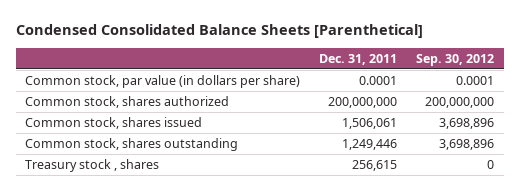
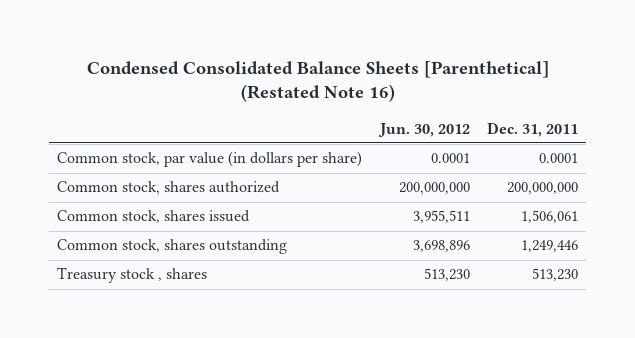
[15,24,423,39] Condensed Consolidated Balance Sheets [Parenthetical] -> [86,60,549,103] Condensed Consolidated Balance Sheets [Parenthetical] (Restated Note 16)
[416,53,495,66] Sep. 30, 2012 -> none
none -> [377,122,470,137] Jun. 30, 2012
[352,159,398,171] 256,615 -> [531,268,578,282] 513,230

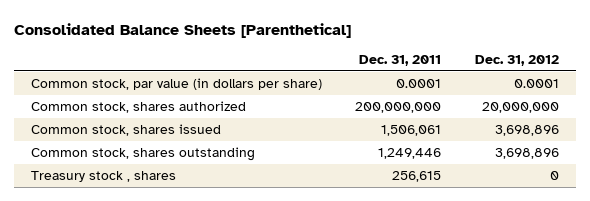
[86,60,549,103] Condensed Consolidated Balance Sheets [Parenthetical] (Restated Note 16) -> [13,22,351,38] Consolidated Balance Sheets [Parenthetical]
[377,122,470,137] Jun. 30, 2012 -> none
none -> [475,55,560,67] Dec. 31, 2012
[531,268,578,282] 513,230 -> [392,170,442,182] 256,615

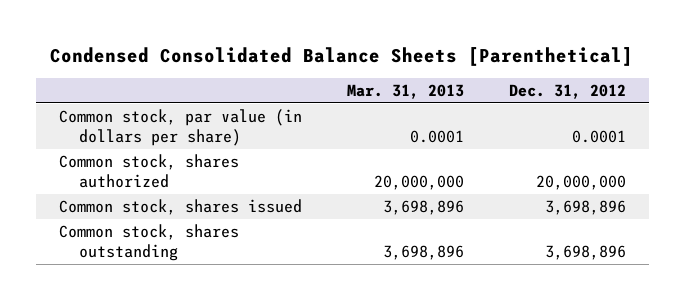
[13,22,351,38] Consolidated Balance Sheets [Parenthetical] -> [50,46,634,66] Condensed Consolidated Balance Sheets [Parenthetical]
[359,55,442,67] Dec. 31, 2011 -> none
none -> [346,83,464,99] Mar. 31, 2013
[30,170,176,182] Treasury stock , shares -> none

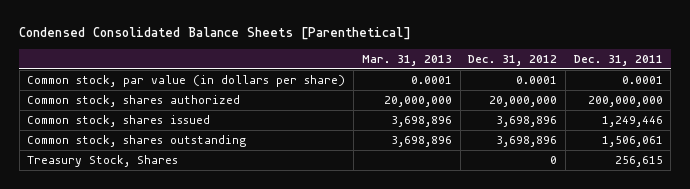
none -> [573,54,663,66] Dec. 31, 2011
none -> [27,154,179,167] Treasury Stock, Shares

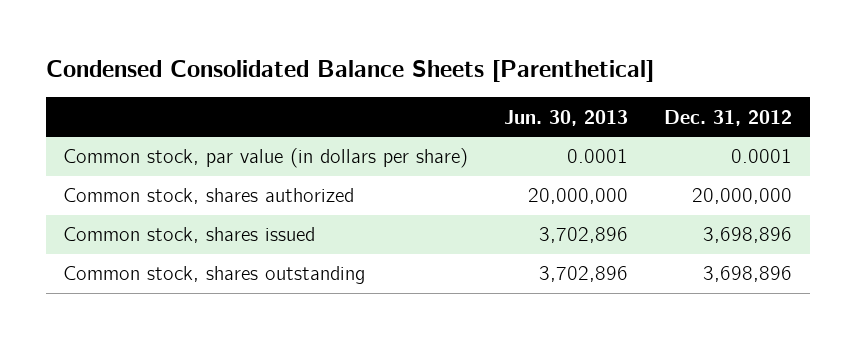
[361,54,452,66] Mar. 31, 2013 -> none
[573,54,663,66] Dec. 31, 2011 -> none
none -> [504,109,629,126] Jun. 30, 2013
[27,154,179,167] Treasury Stock, Shares -> none

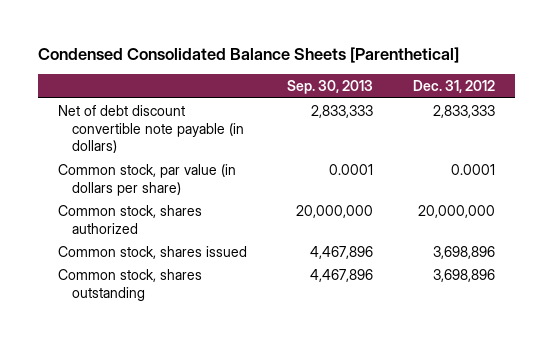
[504,109,629,126] Jun. 30, 2013 -> none
none -> [286,80,373,95] Sep. 30, 2013
none -> [58,104,244,154] Net of debt discount convertible note payable (in dollars)

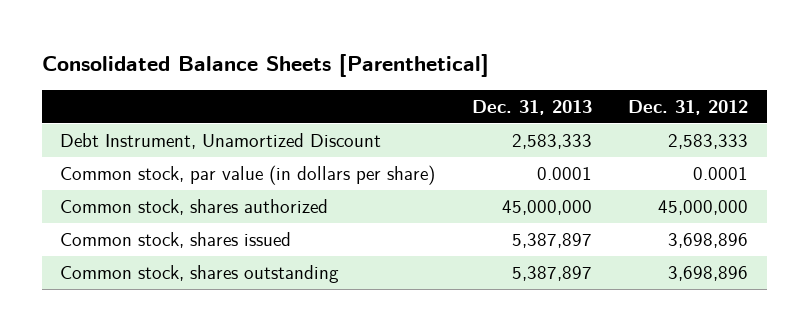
[38,47,460,64] Condensed Consolidated Balance Sheets [Parenthetical] -> [41,54,489,78] Consolidated Balance Sheets [Parenthetical]
[286,80,373,95] Sep. 30, 2013 -> none
none -> [471,99,592,115] Dec. 31, 2013
[58,104,244,154] Net of debt discount convertible note payable (in dollars) -> none
none -> [60,132,382,149] Debt Instrument, Unamortized Discount
[417,204,495,218] 20,000,000 -> [658,199,749,215] 45,000,000

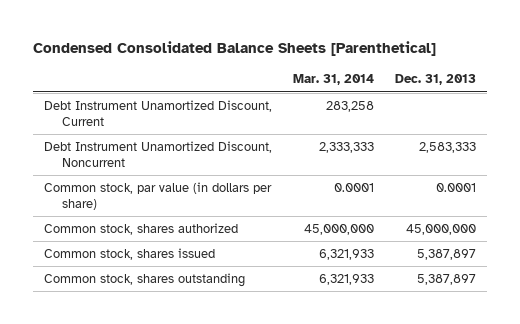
[41,54,489,78] Consolidated Balance Sheets [Parenthetical] -> [33,41,437,57] Condensed Consolidated Balance Sheets [Parenthetical]
[628,99,749,115] Dec. 31, 2012 -> none
none -> [293,74,375,86] Mar. 31, 2014
none -> [43,99,272,127] Debt Instrument Unamortized Discount, Current
[60,132,382,149] Debt Instrument, Unamortized Discount -> [43,140,272,168] Debt Instrument Unamortized Discount, Noncurrent

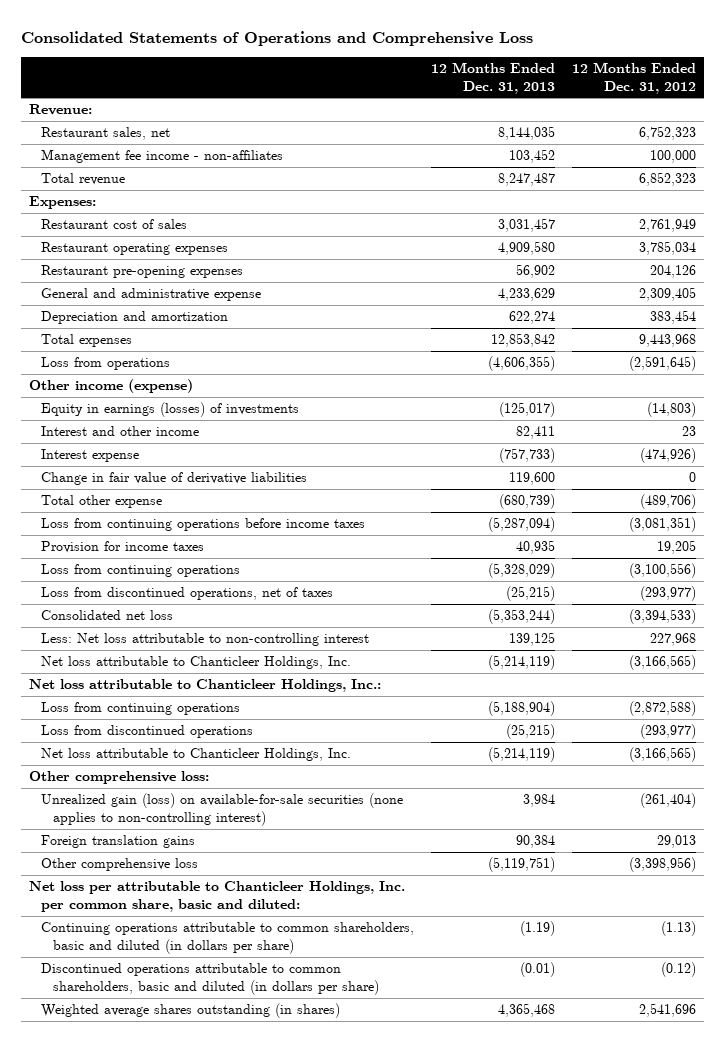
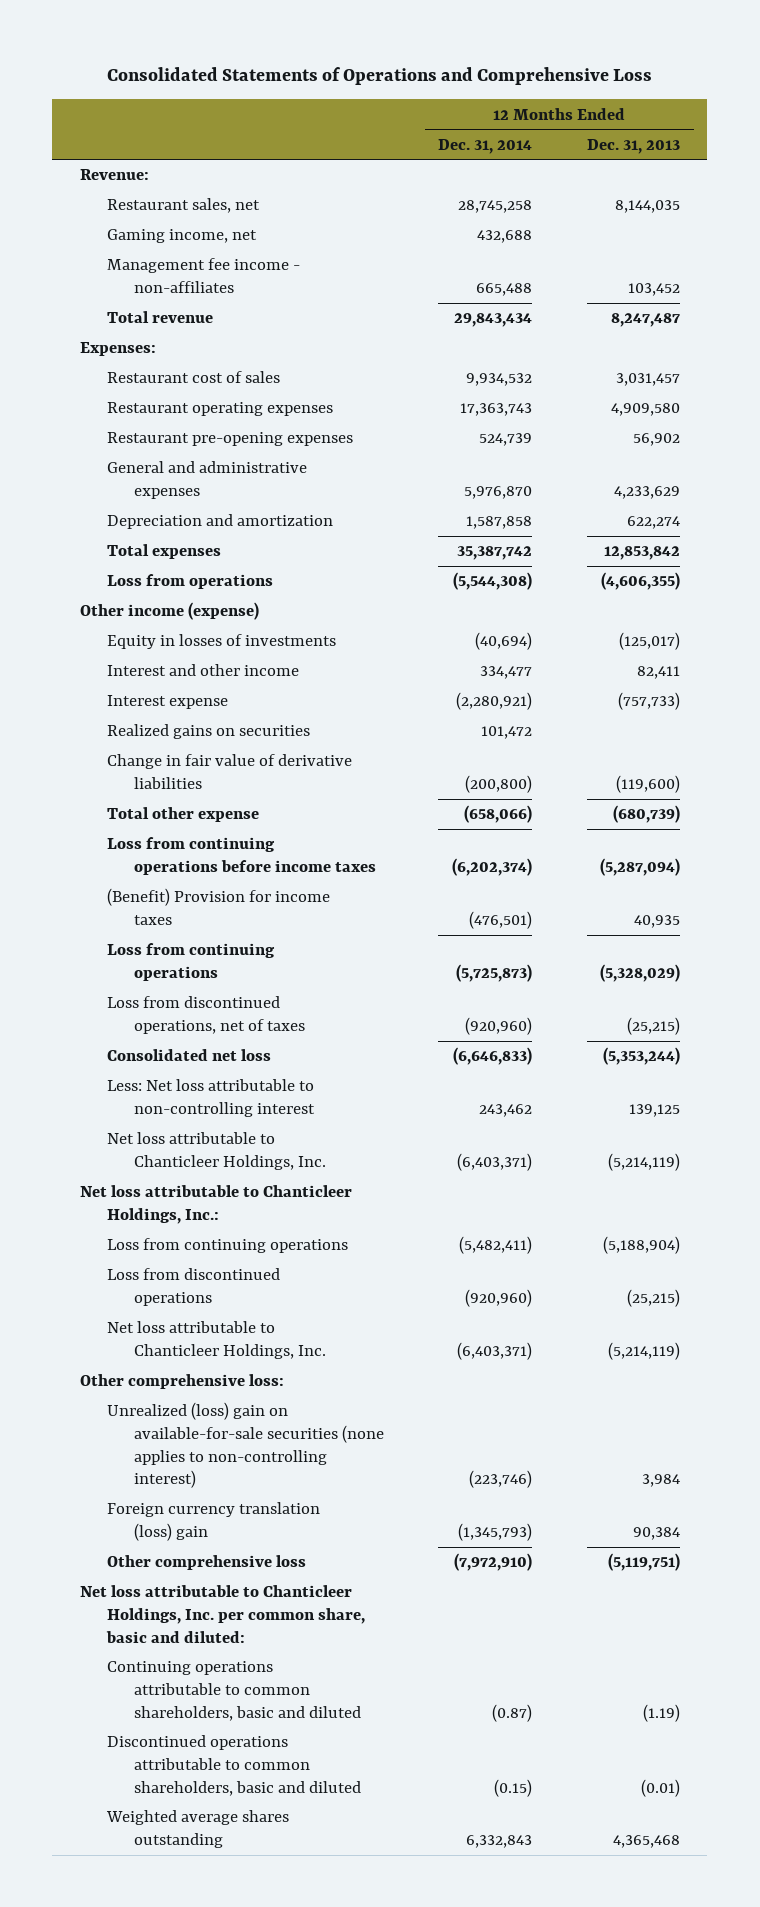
[571,62,696,94] 12 Months Ended Dec. 31, 2012 -> none
none -> [438,138,533,154] Dec. 31, 2014
none -> [106,229,257,244] Gaming income, net
[40,288,261,302] General and administrative expense -> [106,461,307,499] General and administrative expenses
[40,402,299,418] Equity in earnings (losses) of investments -> [106,634,336,650] Equity in losses of investments
none -> [106,724,310,740] Realized gains on securities
[508,472,555,486] 119,600 -> [616,774,681,793] (119,600)
[40,541,204,554] Provision for income taxes -> [106,888,330,925] (Benefit) Provision for income taxes
[40,793,403,826] Unrealized gain (loss) on available-for-sale securities (none applies to non-controlling interest) -> [106,1402,384,1489] Unrealized (loss) gain on available-for-sale securities (none applies to non-controlling interest)
[40,835,195,849] Foreign translation gains -> [106,1502,320,1541] Foreign currency translation (loss) gain
[29,881,406,912] Net loss per attributable to Chanticleer Holdings, Inc. per common share, basic and diluted: -> [79,1585,365,1643] Net loss attributable to Chanticleer Holdings, Inc. per common share, basic and diluted:
[40,922,414,954] Continuing operations attributable to common shareholders, basic and diluted (in dollars per share) -> [106,1661,361,1721] Continuing operations attributable to common shareholders, basic and diluted
[40,963,379,995] Discontinued operations attributable to common shareholders, basic and diluted (in dollars per share) -> [106,1735,361,1796] Discontinued operations attributable to common shareholders, basic and diluted
[40,1003,340,1019] Weighted average shares outstanding (in shares) -> [105,1810,289,1848] Weighted average shares outstanding

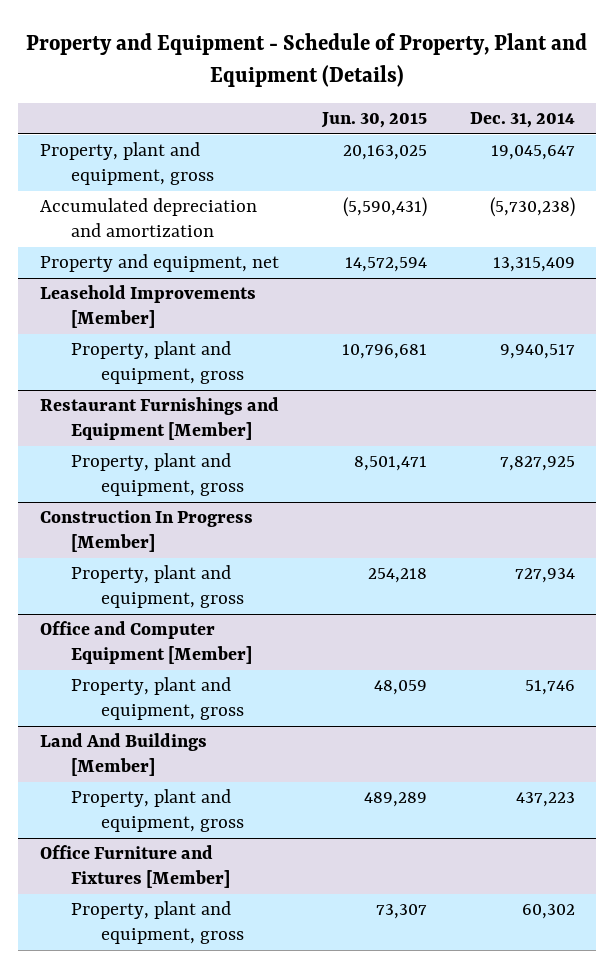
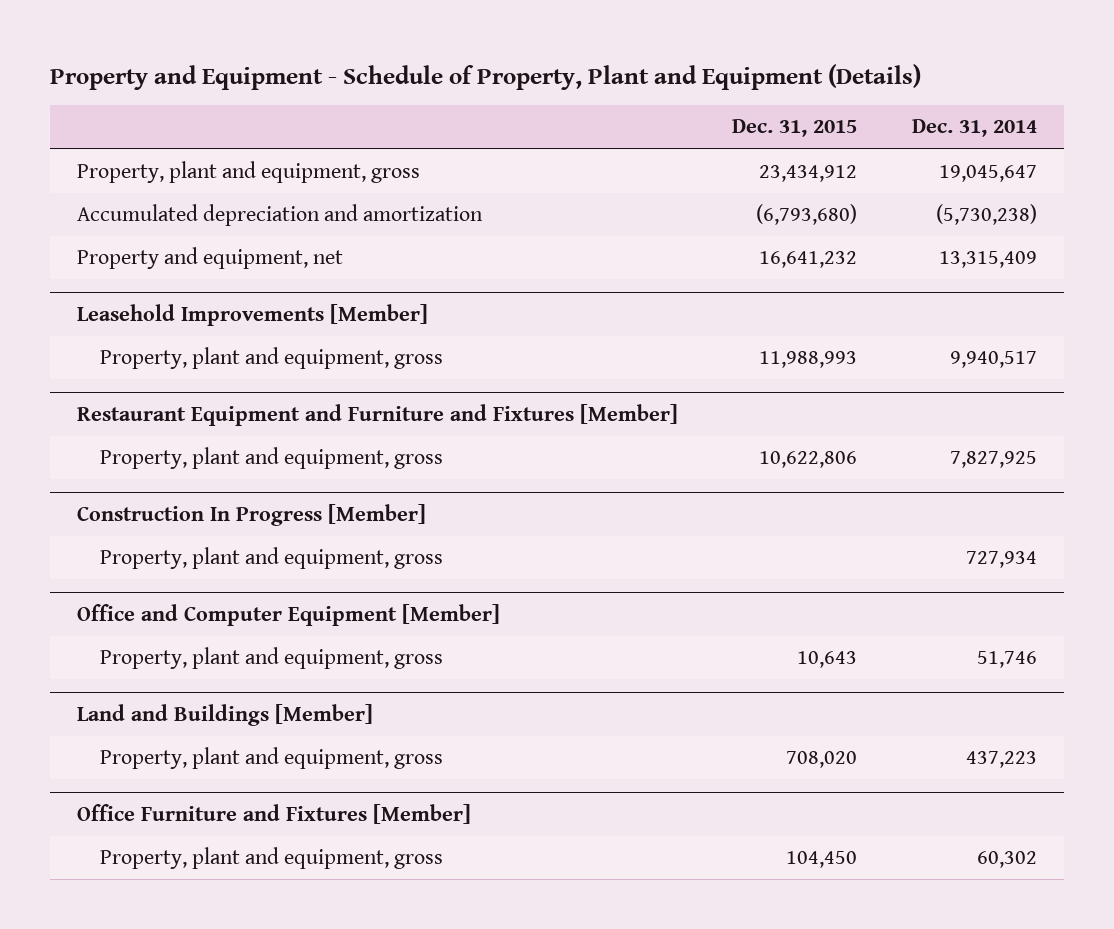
[320,112,427,129] Jun. 30, 2015 -> none
none -> [732,119,858,138] Dec. 31, 2015
[39,397,279,441] Restaurant Furnishings and Equipment [Member] -> [77,403,679,426] Restaurant Equipment and Furniture and Fixtures [Member]
[39,733,207,777] Land And Buildings [Member] -> [77,703,374,726] Land and Buildings [Member]

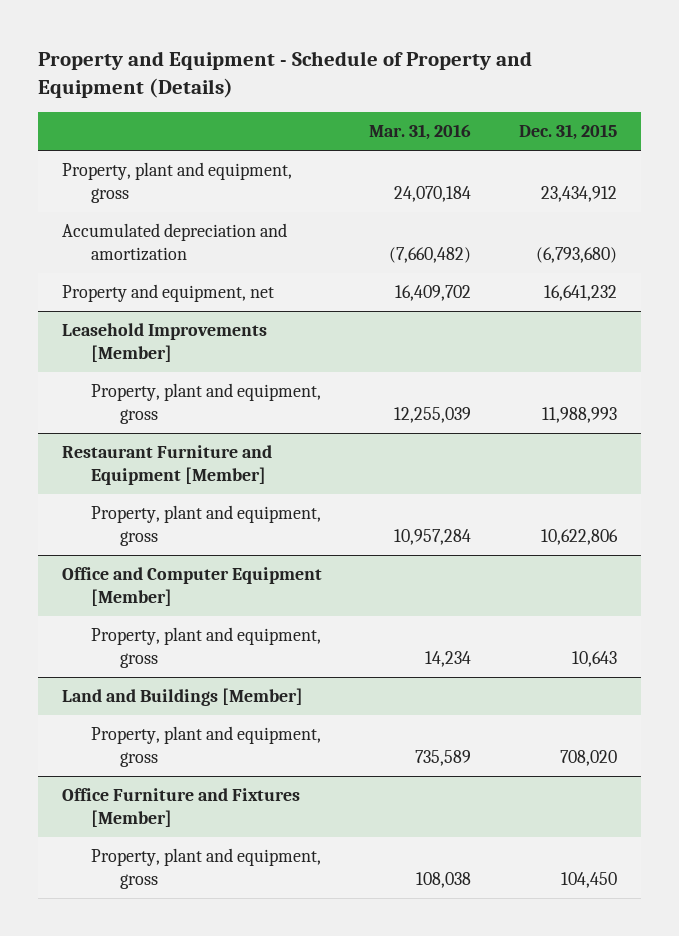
[50,63,922,90] Property and Equipment - Schedule of Property, Plant and Equipment (Details) -> [37,50,532,99] Property and Equipment - Schedule of Property and Equipment (Details)
[911,119,1037,138] Dec. 31, 2014 -> none
none -> [369,124,472,141] Mar. 31, 2016
[77,403,679,426] Restaurant Equipment and Furniture and Fixtures [Member] -> [61,445,272,486] Restaurant Furniture and Equipment [Member]
[77,503,427,526] Construction In Progress [Member] -> none
[99,547,443,570] Property, plant and equipment, gross -> none

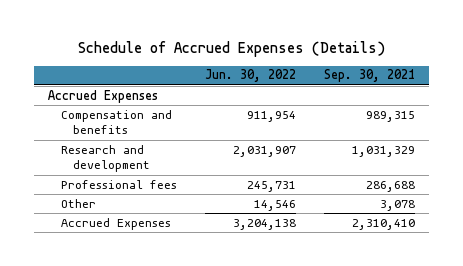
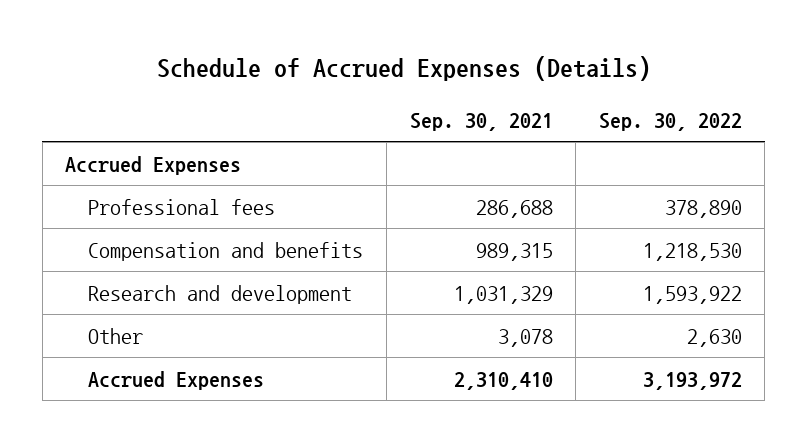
[204,69,296,83] Jun. 30, 2022 -> none
none -> [598,112,742,131] Sep. 30, 2022
[60,179,177,189] Professional fees -> [88,198,276,215] Professional fees

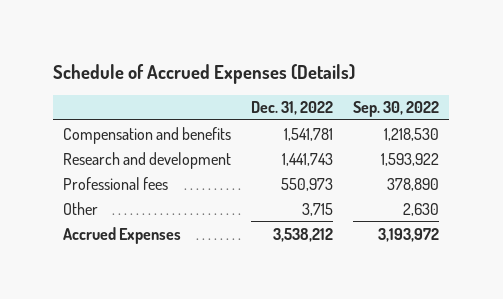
[409,112,553,131] Sep. 30, 2021 -> none
none -> [251,101,334,116] Dec. 31, 2022
[65,155,242,175] Accrued Expenses -> none
[88,198,276,215] Professional fees -> [63,176,169,190] Professional fees

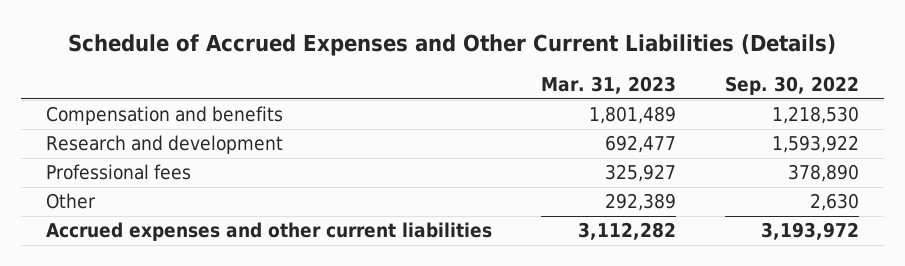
[53,63,356,84] Schedule of Accrued Expenses (Details) -> [68,33,837,56] Schedule of Accrued Expenses and Other Current Liabilities (Details)
[251,101,334,116] Dec. 31, 2022 -> none
none -> [540,76,676,95] Mar. 31, 2023
[63,226,182,244] Accrued Expenses -> [45,222,492,242] Accrued expenses and other current liabilities

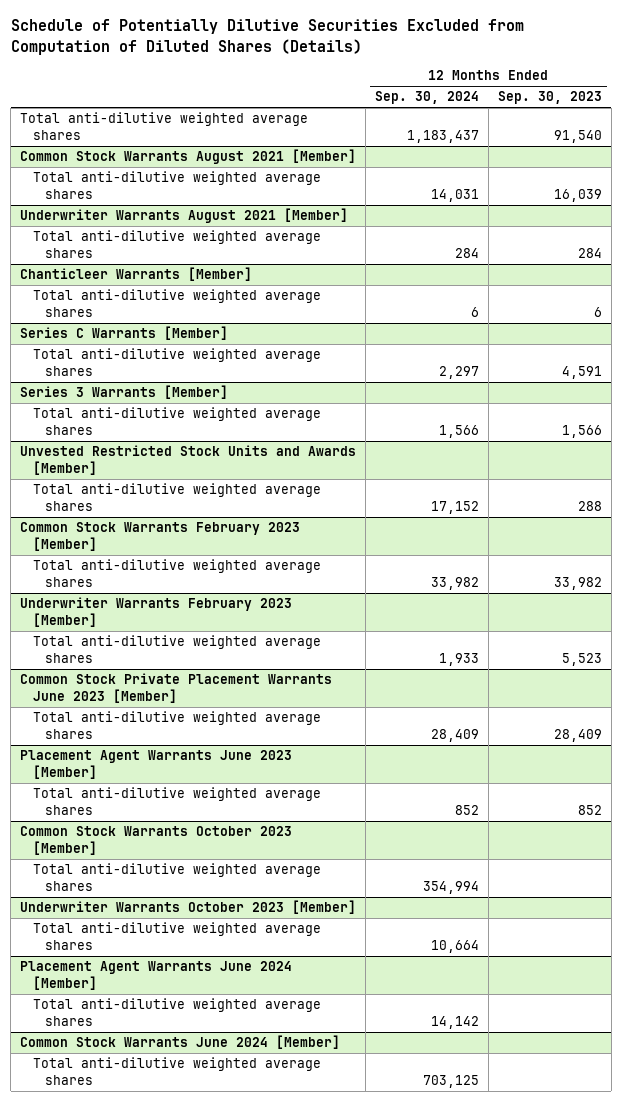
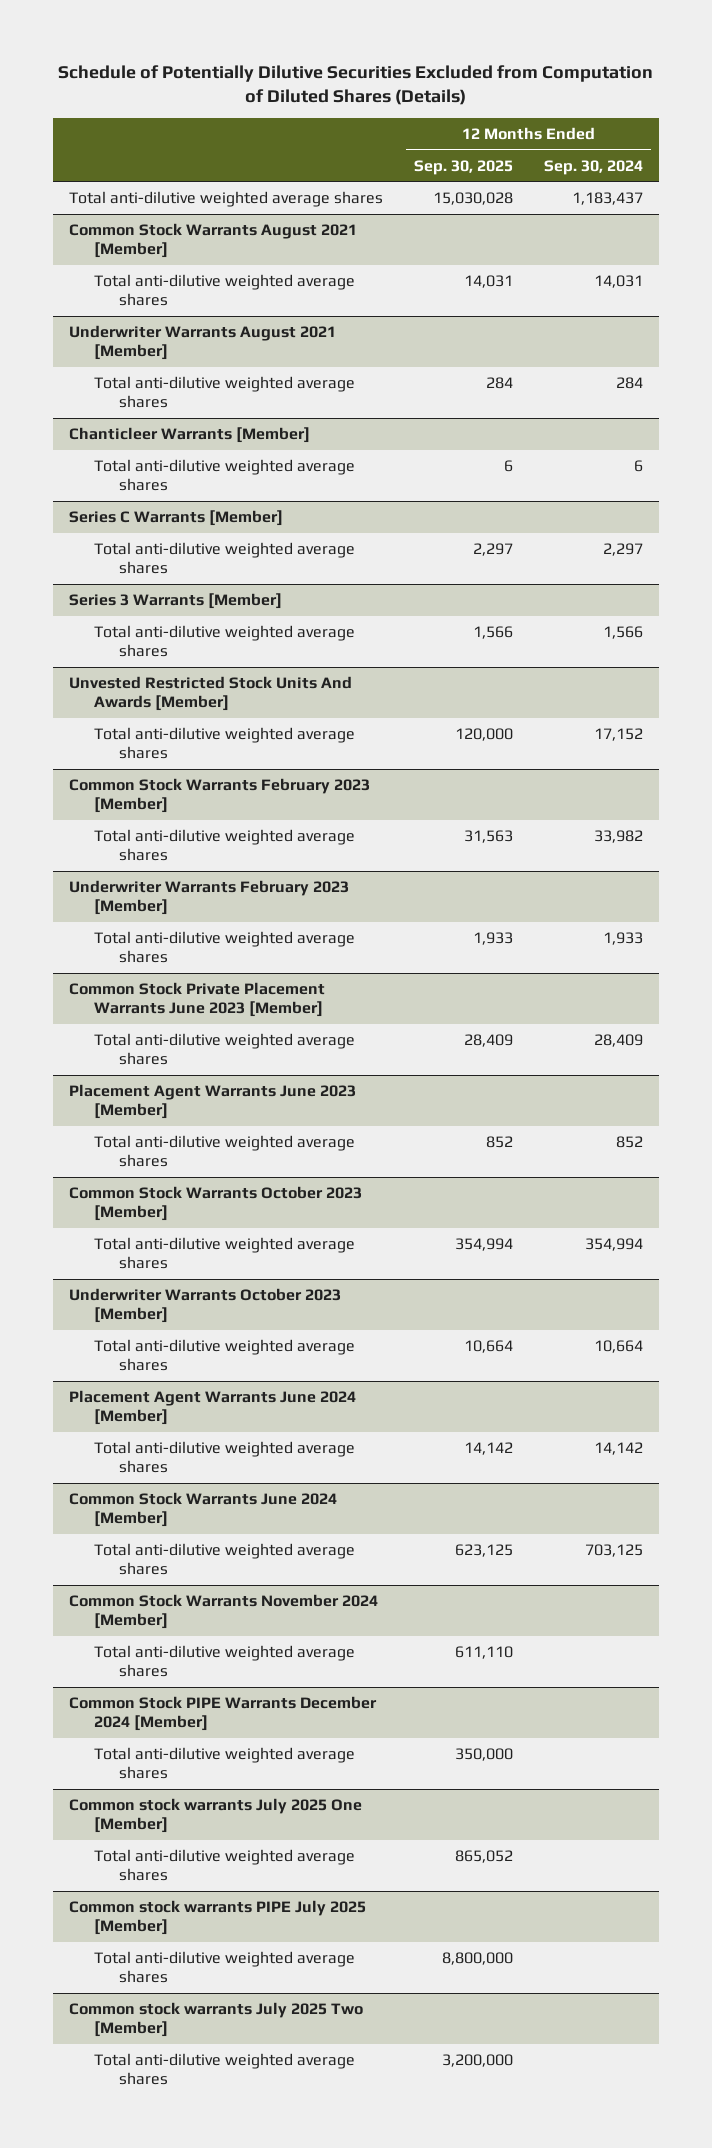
[497,91,602,105] Sep. 30, 2023 -> none
none -> [414,159,514,175] Sep. 30, 2025
[20,445,357,476] Unvested Restricted Stock Units and Awards [Member] -> [68,675,352,712] Unvested Restricted Stock Units And Awards [Member]
none -> [68,1593,378,1630] Common Stock Warrants November 2024 [Member]
none -> [94,1644,356,1678] Total anti-dilutive weighted average shares
none -> [68,1695,377,1732] Common Stock PIPE Warrants December 2024 [Member]
none -> [94,1746,356,1780] Total anti-dilutive weighted average shares
none -> [68,1797,362,1834] Common stock warrants July 2025 One [Member]
none -> [94,1848,356,1882] Total anti-dilutive weighted average shares
none -> [68,1899,366,1936] Common stock warrants PIPE July 2025 [Member]
none -> [94,1950,356,1984] Total anti-dilutive weighted average shares
none -> [68,2001,363,2038] Common stock warrants July 2025 Two [Member]
none -> [94,2052,356,2086] Total anti-dilutive weighted average shares

